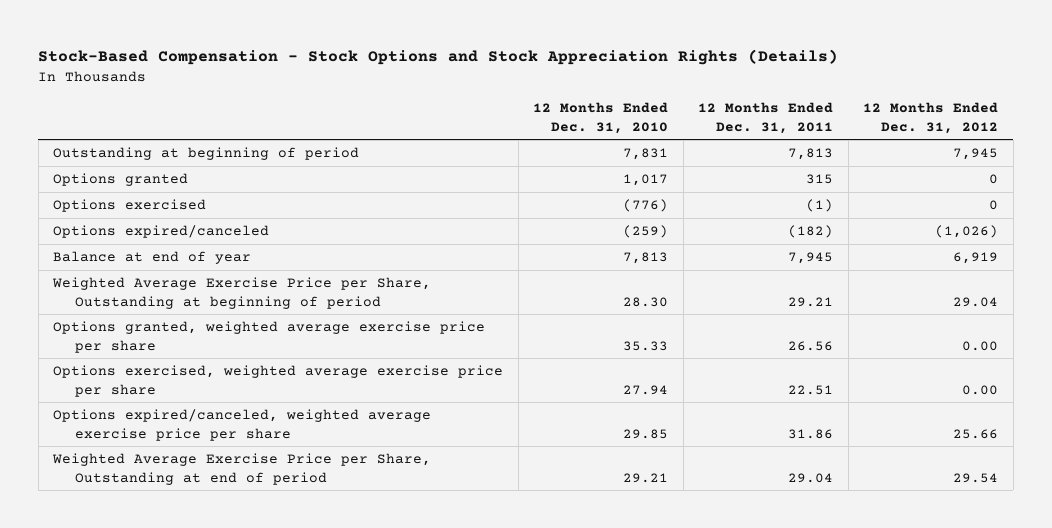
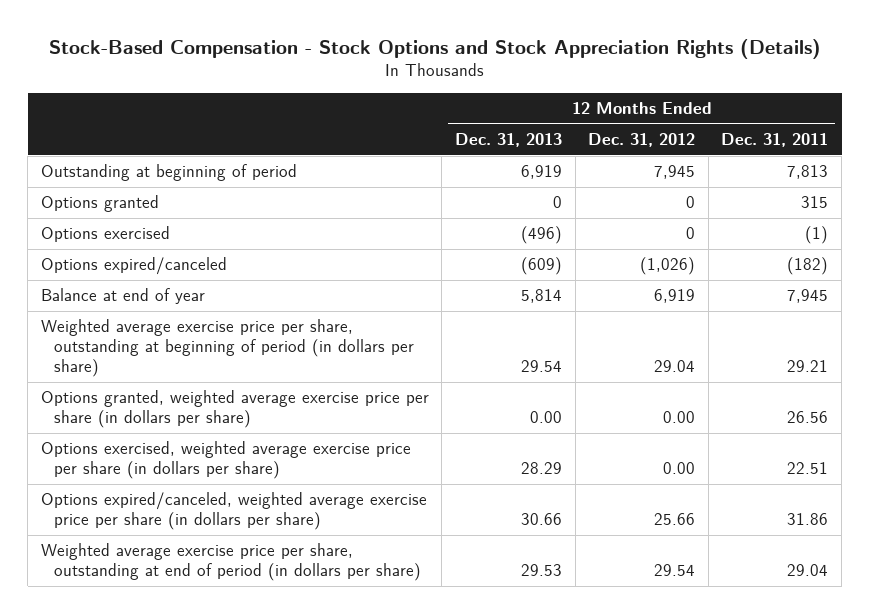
[533,102,669,134] 12 Months Ended Dec. 31, 2010 -> none
none -> [454,133,562,148] Dec. 31, 2013
[52,276,432,309] Weighted Average Exercise Price per Share, Outstanding at beginning of period -> [40,319,414,378] Weighted average exercise price per share, outstanding at beginning of period (in dollars per share)
[53,320,486,353] Options granted, weighted average exercise price per share -> [40,390,429,429] Options granted, weighted average exercise price per share (in dollars per share)
[53,364,504,397] Options exercised, weighted average exercise price per share -> [40,441,411,480] Options exercised, weighted average exercise price per share (in dollars per share)
[53,408,432,441] Options expired/canceled, weighted average exercise price per share -> [40,492,427,531] Options expired/canceled, weighted average exercise price per share (in dollars per share)
[52,452,432,485] Weighted Average Exercise Price per Share, Outstanding at end of period -> [40,543,421,582] Weighted average exercise price per share, outstanding at end of period (in dollars per share)

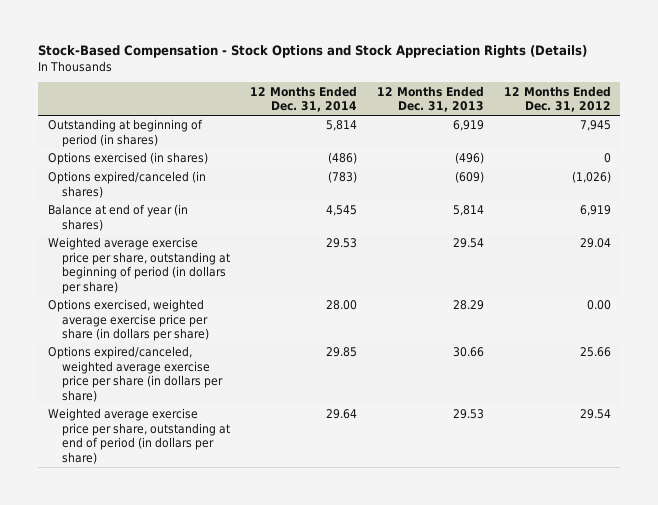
[721,133,829,148] Dec. 31, 2011 -> none
none -> [250,85,358,113] 12 Months Ended Dec. 31, 2014
[40,195,159,213] Options granted -> none
[40,164,297,182] Outstanding at beginning of period -> [47,119,203,147] Outstanding at beginning of period (in shares)
[40,226,170,243] Options exercised -> [47,152,208,166] Options exercised (in shares)
[40,257,227,276] Options expired/canceled -> [47,171,206,198] Options expired/canceled (in shares)
[40,288,205,305] Balance at end of year -> [47,204,188,231] Balance at end of year (in shares)
[40,390,429,429] Options granted, weighted average exercise price per share (in dollars per share) -> none

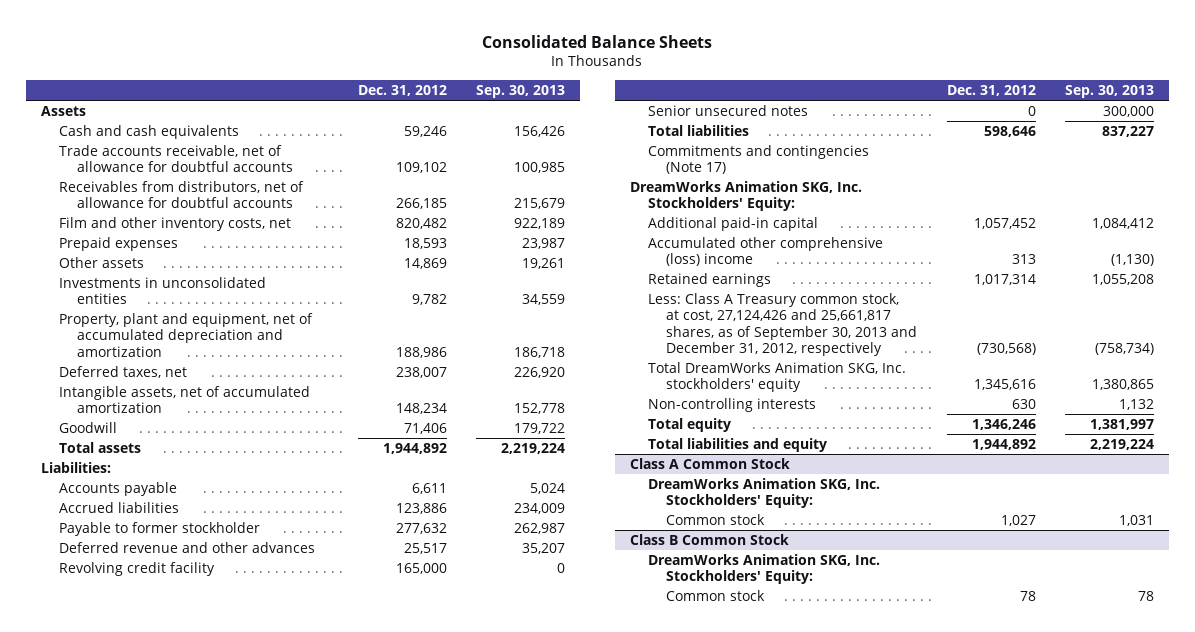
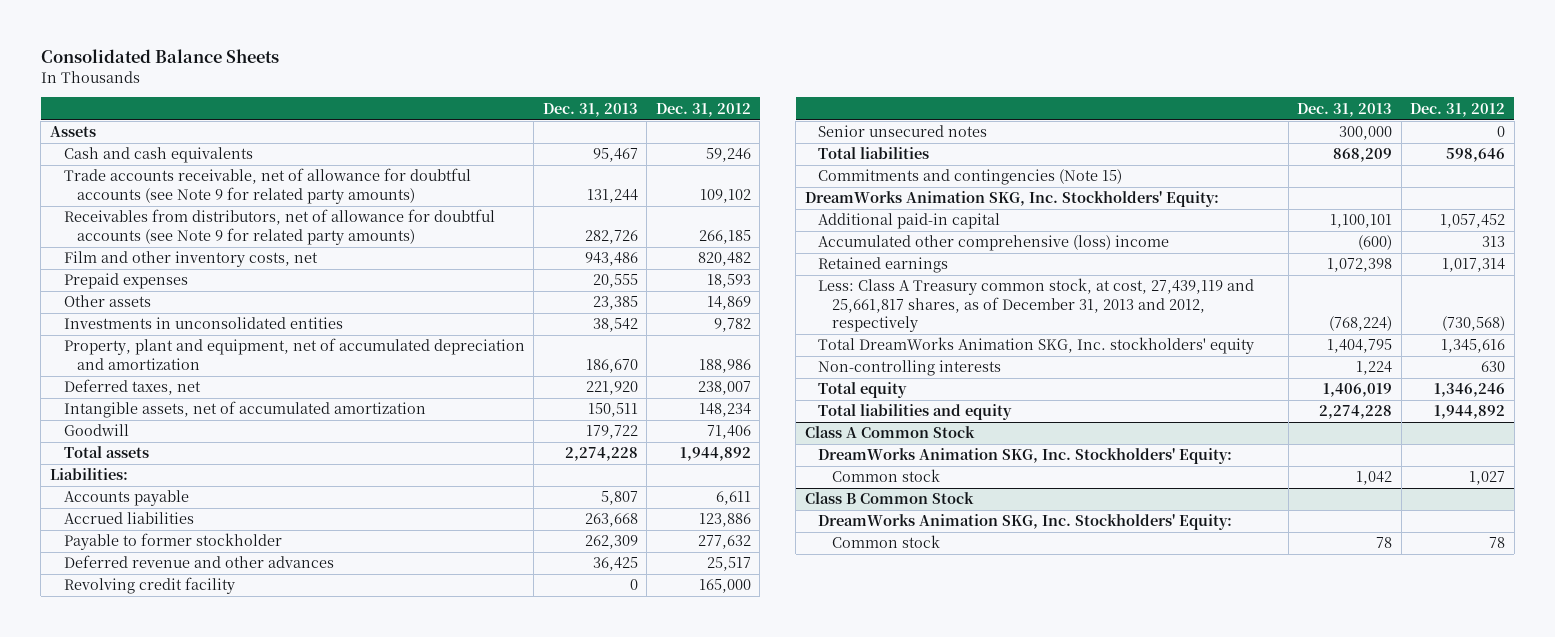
[476,85,566,99] Sep. 30, 2013 -> none
none -> [542,102,638,117] Dec. 31, 2013
[59,144,294,173] Trade accounts receivable, net of allowance for doubtful accounts -> [63,168,471,204] Trade accounts receivable, net of allowance for doubtful accounts (see Note 9 for related party amounts)
[59,180,305,209] Receivables from distributors, net of allowance for doubtful accounts -> [63,209,495,245] Receivables from distributors, net of allowance for doubtful accounts (see Note 9 for related party amounts)
[647,144,869,175] Commitments and contingencies (Note 17) -> [818,169,1123,186] Commitments and contingencies (Note 15)
[647,292,918,356] Less: Class A Treasury common stock, at cost, 27,124,426 and 25,661,817 shares, as of September 30, 2013 and December 31, 2012, respectively -> [818,278,1255,332] Less: Class A Treasury common stock, at cost, 27,439,119 and 25,661,817 shares, as of December 31, 2013 and 2012, respectively

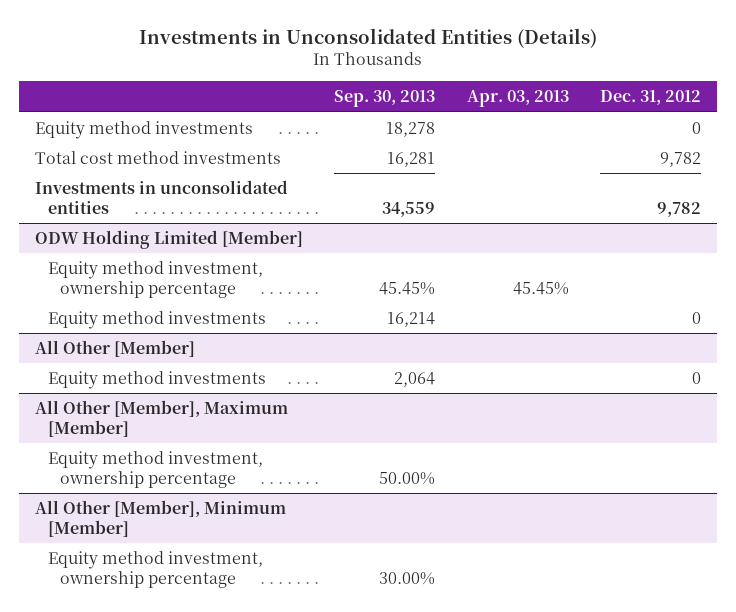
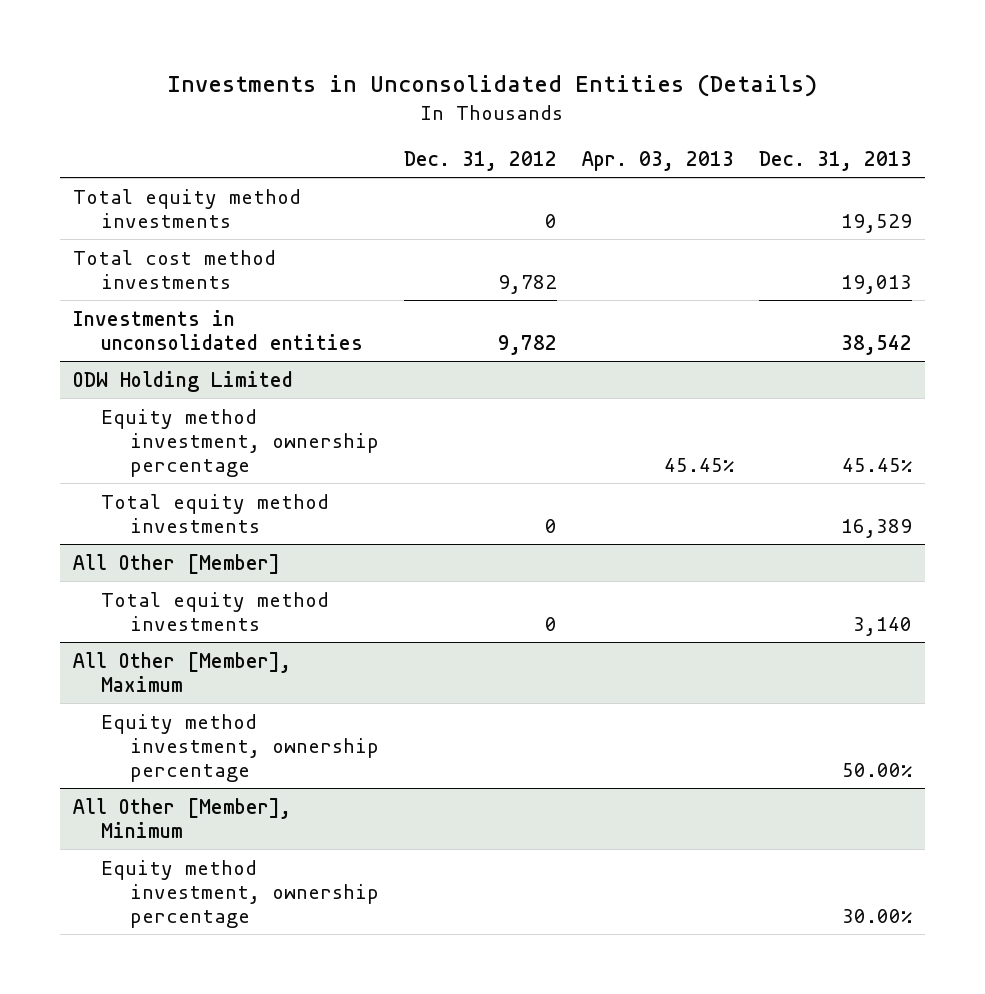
[334,90,436,108] Sep. 30, 2013 -> none
none -> [759,150,913,171] Dec. 31, 2013
[34,120,253,139] Equity method investments -> [72,188,301,228] Total equity method investments
[34,229,303,249] ODW Holding Limited [Member] -> [72,370,293,392] ODW Holding Limited
[47,310,266,329] Equity method investments -> [101,493,330,533] Total equity method investments
[47,370,266,389] Equity method investments -> [101,591,330,631] Total equity method investments
[34,399,288,437] All Other [Member], Maximum [Member] -> [72,651,291,692] All Other [Member], Maximum
[34,499,286,537] All Other [Member], Minimum [Member] -> [72,797,291,838] All Other [Member], Minimum

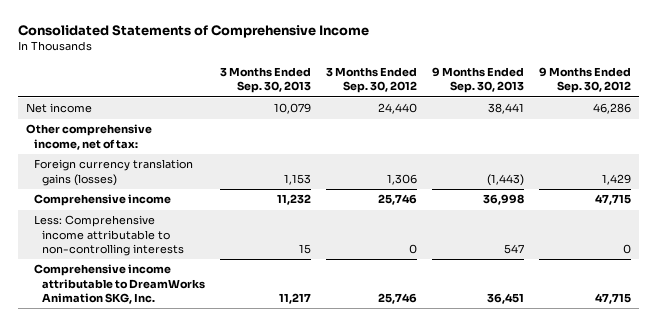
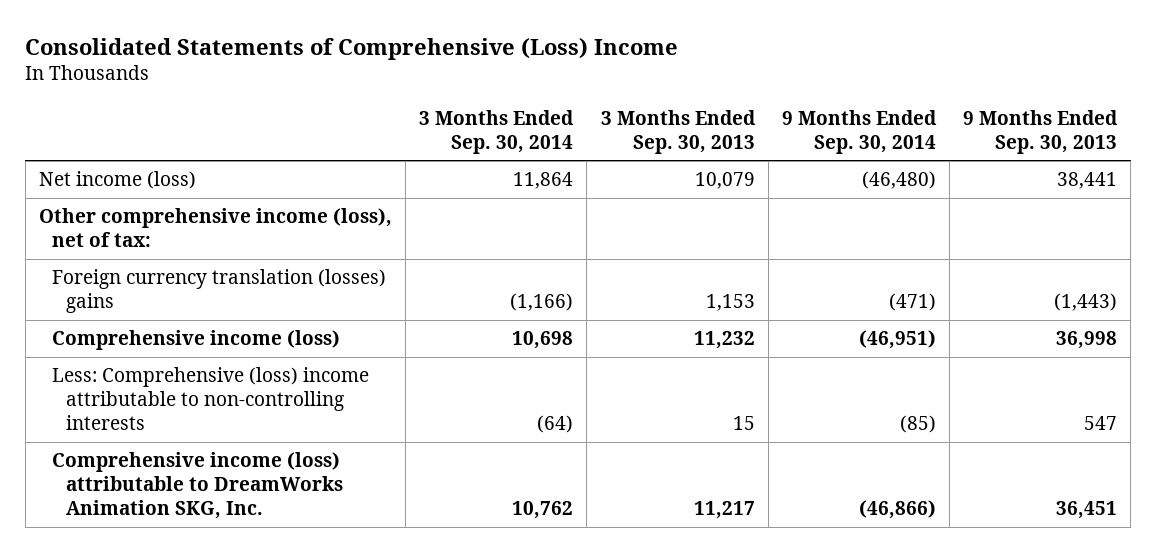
[18,25,370,39] Consolidated Statements of Comprehensive Income -> [25,37,679,60] Consolidated Statements of Comprehensive (Loss) Income
[326,66,418,94] 3 Months Ended Sep. 30, 2012 -> none
[539,66,632,94] 9 Months Ended Sep. 30, 2012 -> none
none -> [419,109,575,154] 3 Months Ended Sep. 30, 2014
none -> [781,109,937,154] 9 Months Ended Sep. 30, 2014
[25,103,92,114] Net income -> [38,171,196,190] Net income (loss)
[25,124,152,150] Other comprehensive income, net of tax: -> [38,208,392,248] Other comprehensive income (loss), net of tax:
[33,159,193,186] Foreign currency translation gains (losses) -> [52,269,387,314] Foreign currency translation (losses) gains
[33,194,171,207] Comprehensive income -> [52,330,341,351] Comprehensive income (loss)
[33,215,185,256] Less: Comprehensive income attributable to non-controlling interests -> [52,367,370,431] Less: Comprehensive (loss) income attributable to non-controlling interests
[33,264,206,304] Comprehensive income attributable to DreamWorks Animation SKG, Inc. -> [52,452,343,520] Comprehensive income (loss) attributable to DreamWorks Animation SKG, Inc.

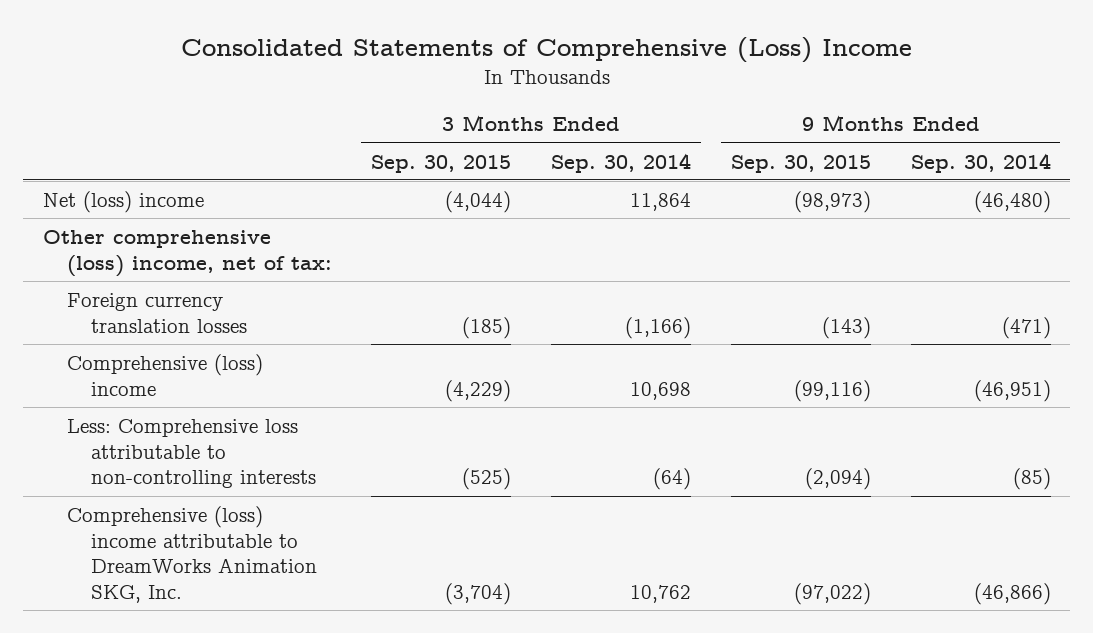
[600,109,756,154] 3 Months Ended Sep. 30, 2013 -> none
[963,109,1119,154] 9 Months Ended Sep. 30, 2013 -> none
none -> [371,154,512,173] Sep. 30, 2015
none -> [730,154,871,173] Sep. 30, 2015
[38,171,196,190] Net income (loss) -> [42,190,204,213] Net (loss) income
[38,208,392,248] Other comprehensive income (loss), net of tax: -> [42,229,332,277] Other comprehensive (loss) income, net of tax:
[52,269,387,314] Foreign currency translation (losses) gains -> [66,292,247,333] Foreign currency translation losses
[52,330,341,351] Comprehensive income (loss) -> [66,353,263,396] Comprehensive (loss) income
[52,367,370,431] Less: Comprehensive (loss) income attributable to non-controlling interests -> [66,418,316,489] Less: Comprehensive loss attributable to non-controlling interests
[52,452,343,520] Comprehensive income (loss) attributable to DreamWorks Animation SKG, Inc. -> [66,505,317,603] Comprehensive (loss) income attributable to DreamWorks Animation SKG, Inc.

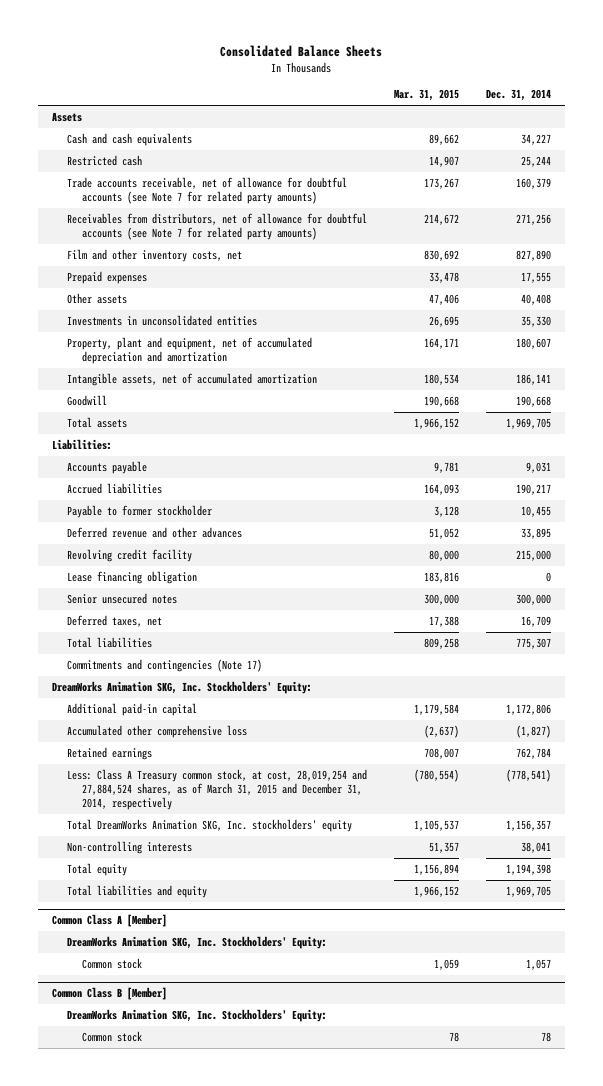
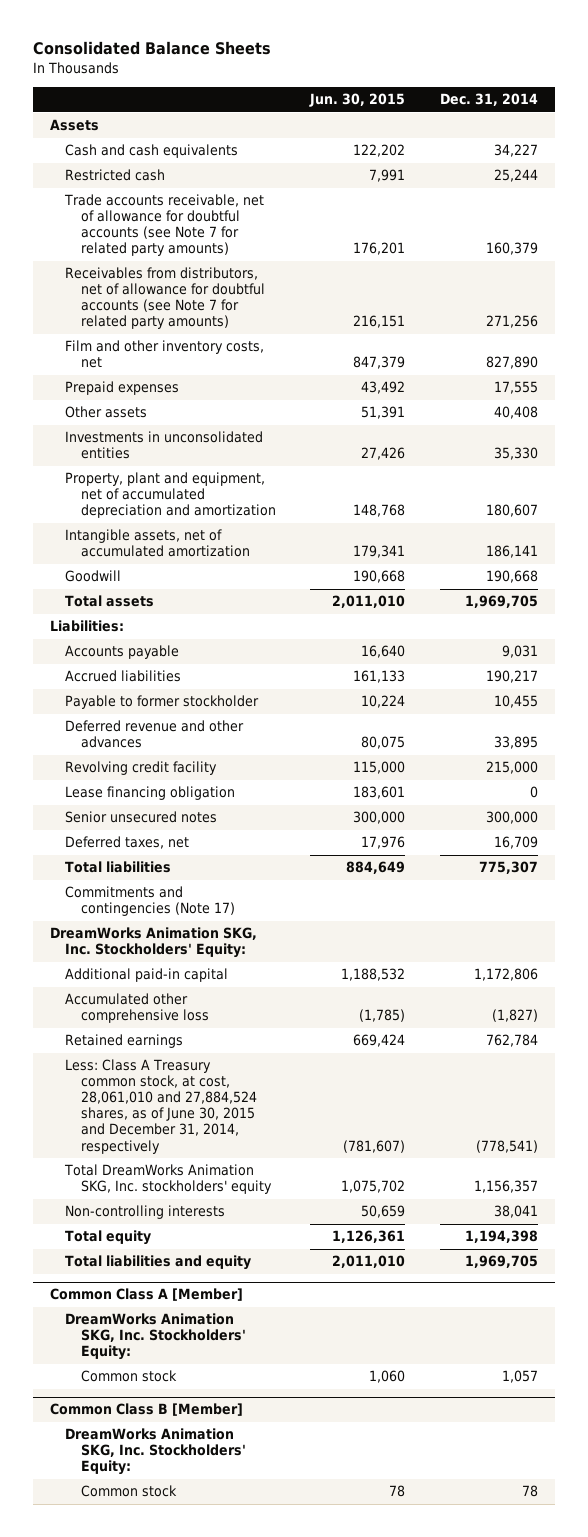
[394,88,460,101] Mar. 31, 2015 -> none
none -> [309,93,406,108] Jun. 30, 2015
[67,769,368,811] Less: Class A Treasury common stock, at cost, 28,019,254 and 27,884,524 shares, as of March 31, 2015 and December 31, 2014, respectively -> [65,1059,257,1154] Less: Class A Treasury common stock, at cost, 28,061,010 and 27,884,524 shares, as of June 30, 2015 and December 31, 2014, respectively

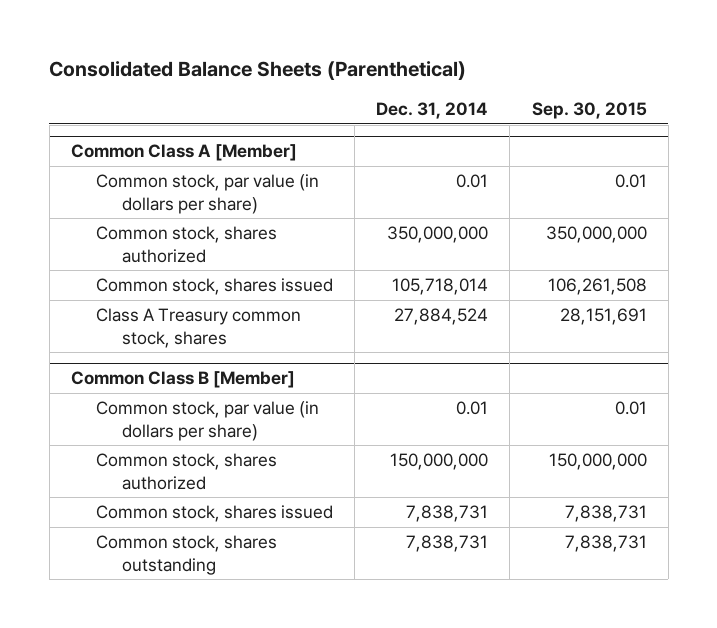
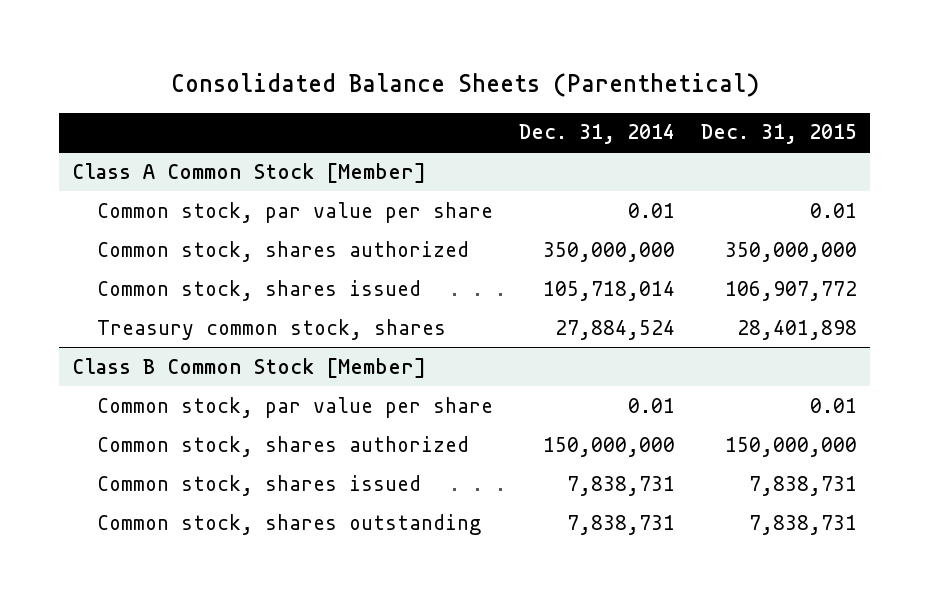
[531,102,647,120] Sep. 30, 2015 -> none
none -> [701,124,858,145] Dec. 31, 2015
[70,144,297,162] Common Class A [Member] -> [72,162,427,183] Class A Common Stock [Member]
[96,174,320,214] Common stock, par value (in dollars per share) -> [96,201,493,223] Common stock, par value per share
[96,308,302,348] Class A Treasury common stock, shares -> [96,318,446,340] Treasury common stock, shares
[70,371,295,389] Common Class B [Member] -> [72,357,427,378] Class B Common Stock [Member]
[96,401,320,441] Common stock, par value (in dollars per share) -> [96,396,493,418] Common stock, par value per share

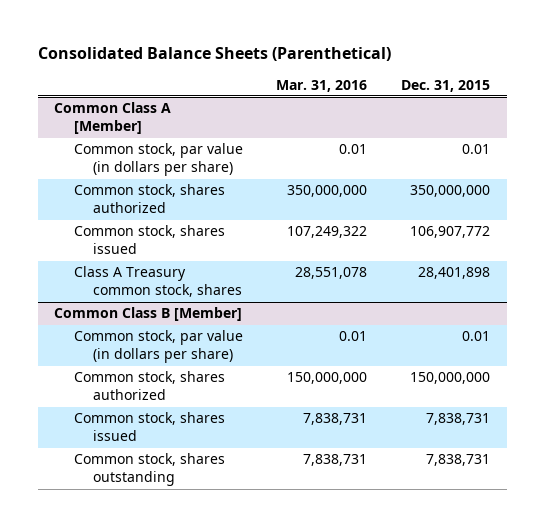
[518,124,675,145] Dec. 31, 2014 -> none
none -> [276,79,368,92] Mar. 31, 2016
[72,162,427,183] Class A Common Stock [Member] -> [54,102,172,135] Common Class A [Member]
[96,201,493,223] Common stock, par value per share -> [73,143,243,177] Common stock, par value (in dollars per share)
[96,318,446,340] Treasury common stock, shares -> [73,266,243,298] Class A Treasury common stock, shares
[72,357,427,378] Class B Common Stock [Member] -> [54,307,243,322] Common Class B [Member]
[96,396,493,418] Common stock, par value per share -> [73,330,243,364] Common stock, par value (in dollars per share)

